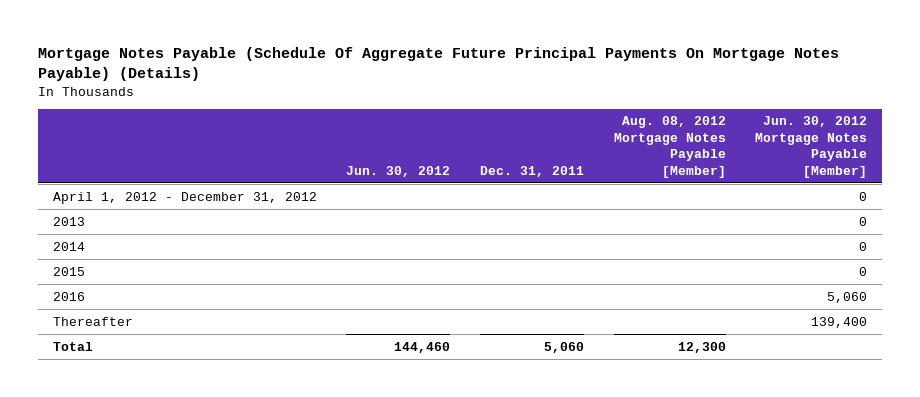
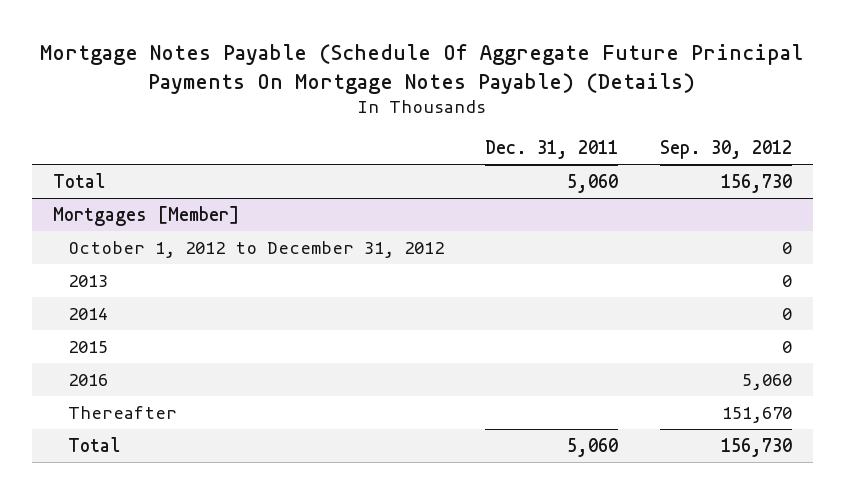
[346,165,451,177] Jun. 30, 2012 -> none
[613,116,726,178] Aug. 08, 2012 Mortgage Notes Payable [Member] -> none
[755,116,868,178] Jun. 30, 2012 Mortgage Notes Payable [Member] -> none
none -> [659,140,792,160] Sep. 30, 2012
[52,191,317,204] April 1, 2012 - December 31, 2012 -> none
[52,216,85,226] 2013 -> none
[52,241,85,251] 2014 -> none
[52,266,85,276] 2015 -> none
[52,291,85,301] 2016 -> none
[52,316,133,326] Thereafter -> none
none -> [52,205,239,226] Mortgages [Member]
none -> [67,240,444,258] October 1, 2012 to December 31, 2012
none -> [67,274,108,287] 2013
none -> [67,307,108,320] 2014
none -> [67,340,108,353] 2015
none -> [67,373,108,386] 2016
none -> [67,405,177,419] Thereafter
none -> [67,436,121,452] Total

